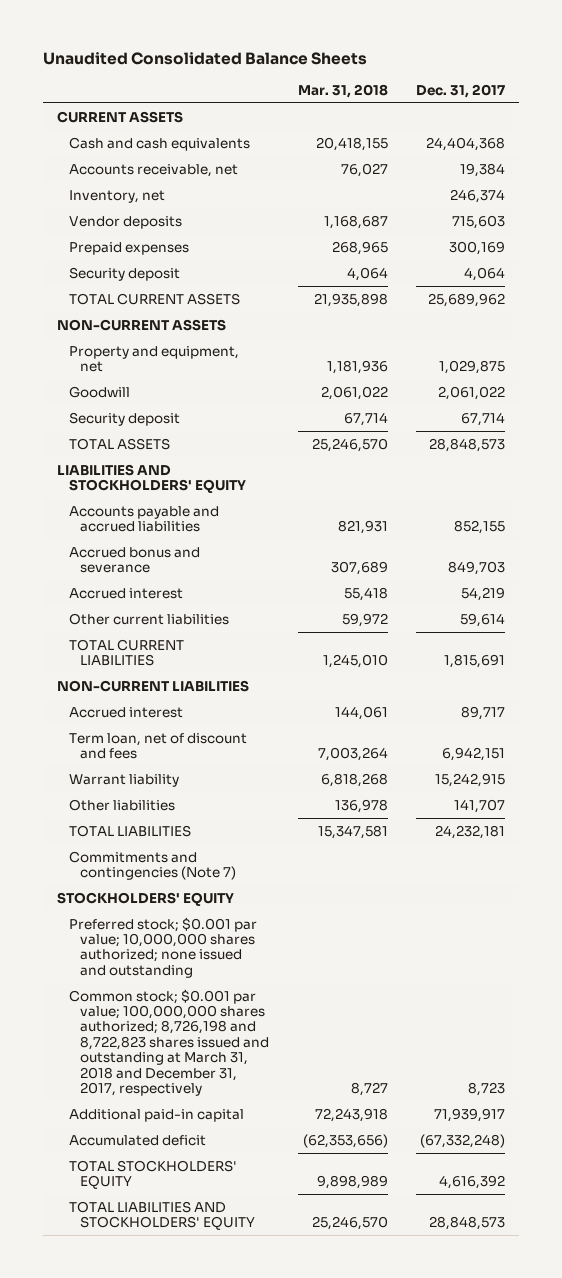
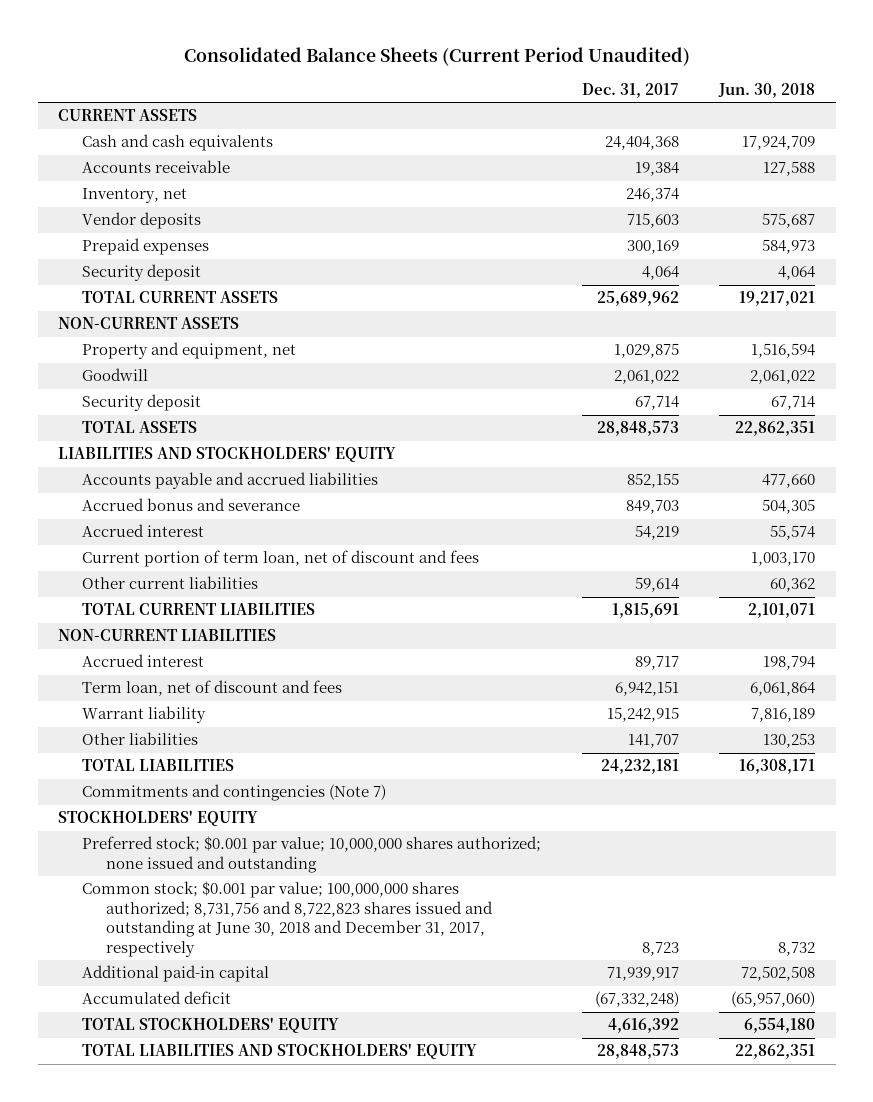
[43,51,368,65] Unaudited Consolidated Balance Sheets -> [183,46,690,66] Consolidated Balance Sheets (Current Period Unaudited)
[297,83,388,98] Mar. 31, 2018 -> none
none -> [718,83,816,99] Jun. 30, 2018
[68,163,238,177] Accounts receivable, net -> [82,160,231,174] Accounts receivable
none -> [82,550,480,568] Current portion of term loan, net of discount and fees
[68,988,270,1096] Common stock; $0.001 par value; 100,000,000 shares authorized; 8,726,198 and 8,722,823 shares issued and outstanding at March 31, 2018 and December 31, 2017, respectively -> [82,881,494,957] Common stock; $0.001 par value; 100,000,000 shares authorized; 8,731,756 and 8,722,823 shares issued and outstanding at June 30, 2018 and December 31, 2017, respectively

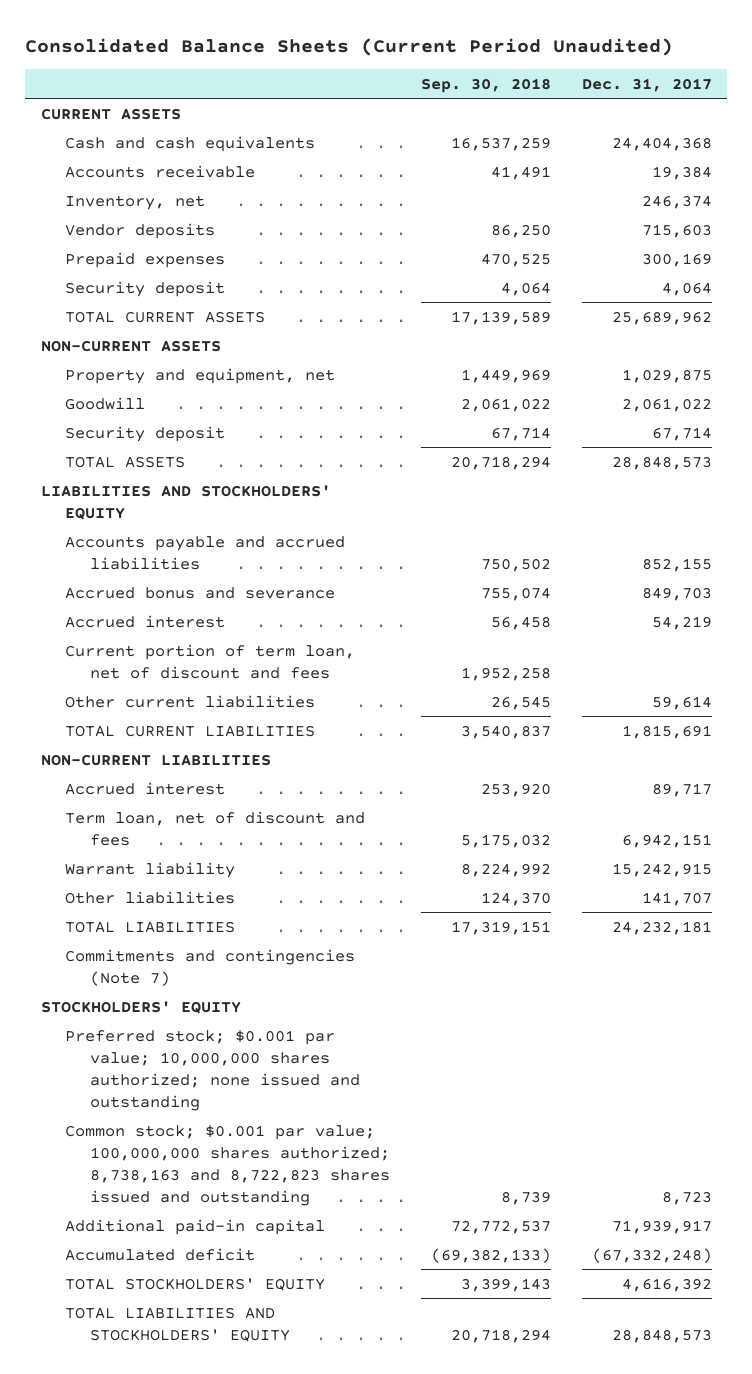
[718,83,816,99] Jun. 30, 2018 -> none
none -> [420,77,551,93] Sep. 30, 2018
[82,881,494,957] Common stock; $0.001 par value; 100,000,000 shares authorized; 8,731,756 and 8,722,823 shares issued and outstanding at June 30, 2018 and December 31, 2017, respectively -> [65,1124,391,1206] Common stock; $0.001 par value; 100,000,000 shares authorized; 8,738,163 and 8,722,823 shares issued and outstanding

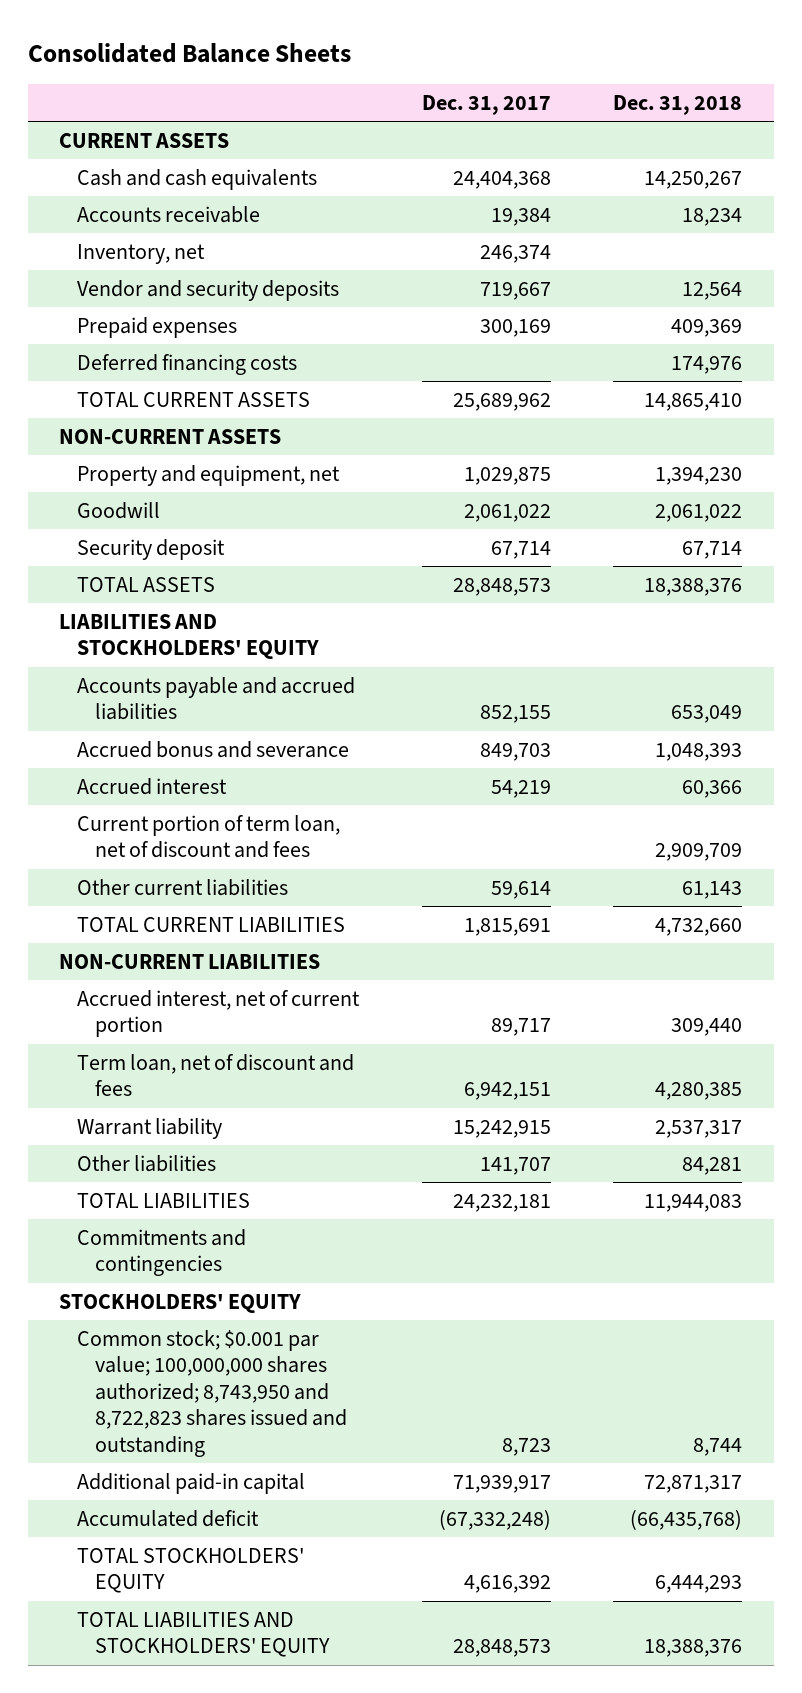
[25,38,674,57] Consolidated Balance Sheets (Current Period Unaudited) -> [27,43,351,64] Consolidated Balance Sheets
[420,77,551,93] Sep. 30, 2018 -> none
none -> [613,94,743,115] Dec. 31, 2018
[65,222,216,239] Vendor deposits -> [76,279,339,301] Vendor and security deposits
[641,223,712,238] 715,603 -> [479,281,551,300] 719,667
[65,280,226,297] Security deposit -> none
none -> [76,353,297,375] Deferred financing costs
[65,781,226,795] Accrued interest -> [76,989,360,1038] Accrued interest, net of current portion
[65,948,356,986] Commitments and contingencies (Note 7) -> [76,1228,246,1277] Commitments and contingencies
[65,1029,361,1111] Preferred stock; $0.001 par value; 10,000,000 shares authorized; none issued and outstanding -> none
[65,1124,391,1206] Common stock; $0.001 par value; 100,000,000 shares authorized; 8,738,163 and 8,722,823 shares issued and outstanding -> [76,1329,347,1457] Common stock; $0.001 par value; 100,000,000 shares authorized; 8,743,950 and 8,722,823 shares issued and outstanding

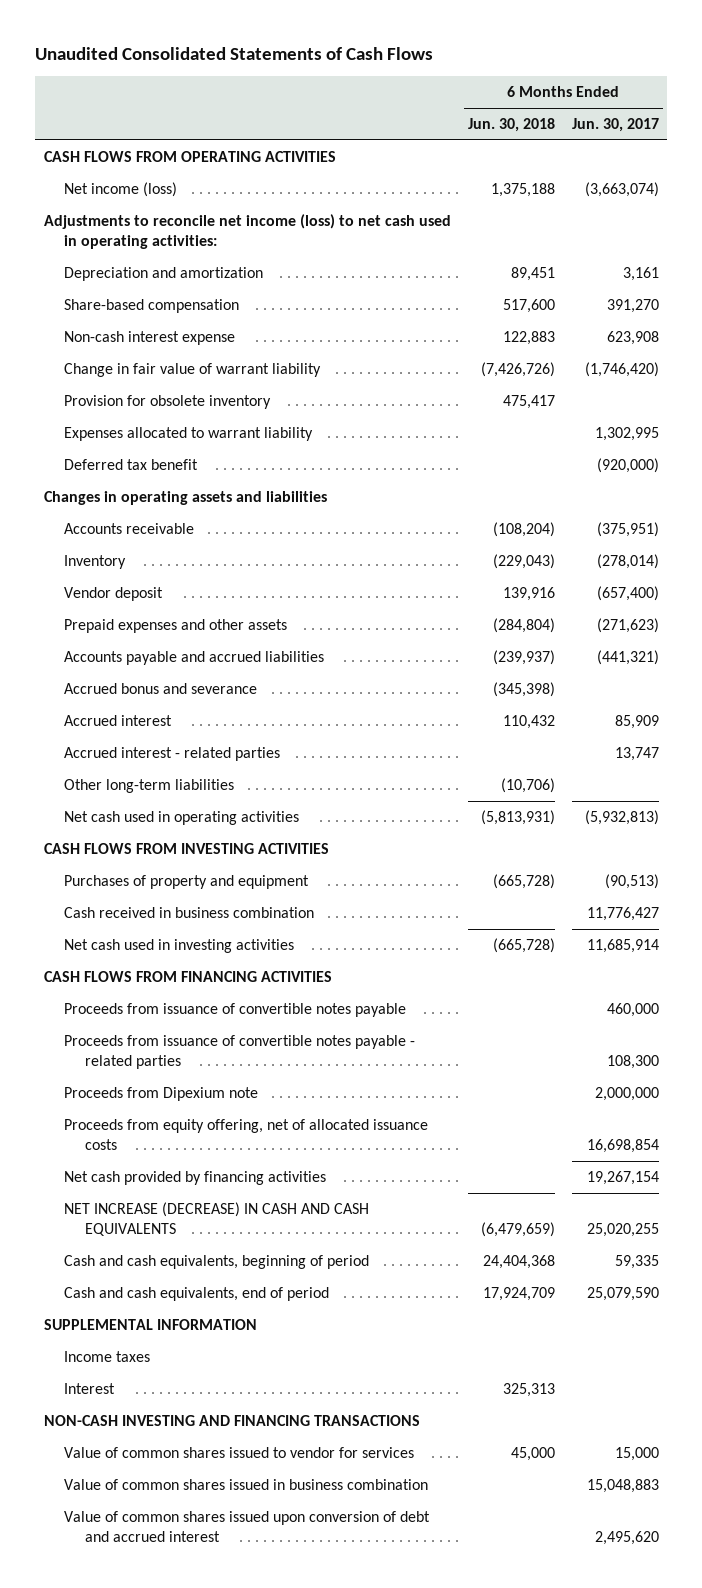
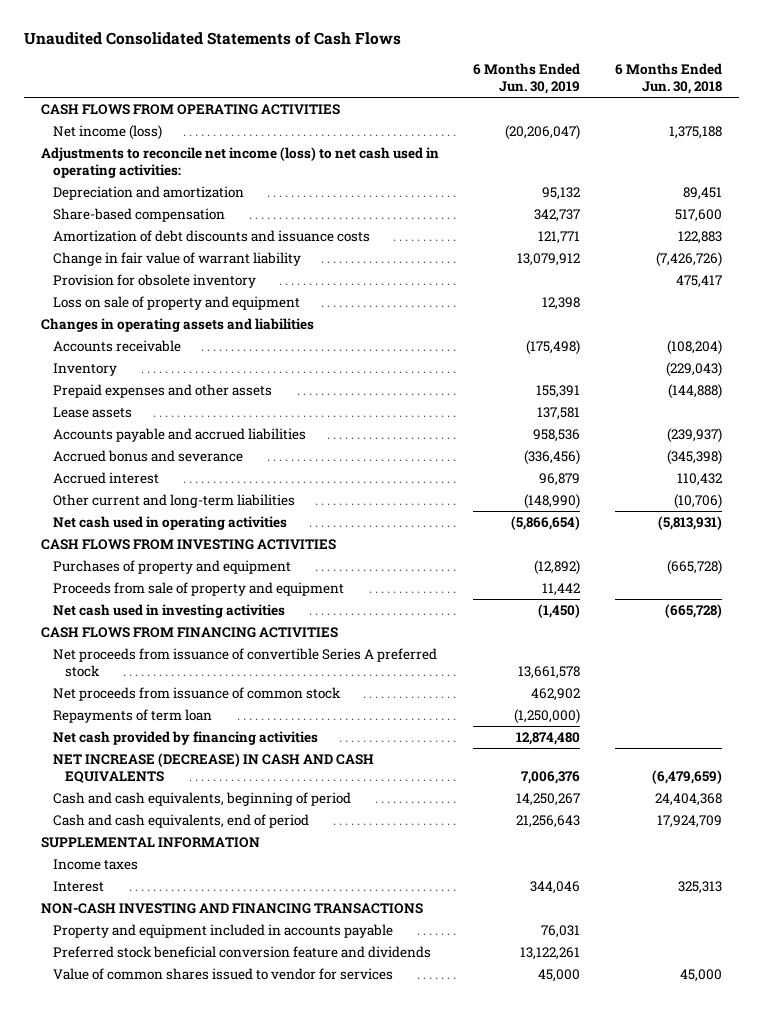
[571,118,659,133] Jun. 30, 2017 -> none
none -> [473,62,581,94] 6 Months Ended Jun. 30, 2019
[64,331,236,346] Non-cash interest expense -> [52,230,370,243] Amortization of debt discounts and issuance costs
[64,427,314,442] Expenses allocated to warrant liability -> none
[64,459,199,471] Deferred tax benefit -> none
none -> [52,296,300,311] Loss on sale of property and equipment
[64,587,164,602] Vendor deposit -> none
[492,618,555,634] (284,804) -> [668,384,723,400] (144,888)
none -> [52,407,132,419] Lease assets
[64,747,281,762] Accrued interest - related parties -> none
[64,779,235,794] Other long-term liabilities -> [52,494,295,509] Other current and long-term liabilities
[64,907,315,919] Cash received in business combination -> none
none -> [52,582,344,597] Proceeds from sale of property and equipment
[64,1003,407,1018] Proceeds from issuance of convertible notes payable -> none
[64,1035,416,1069] Proceeds from issuance of convertible notes payable - related parties -> none
[64,1087,259,1102] Proceeds from Dipexium note -> none
[64,1119,429,1150] Proceeds from equity offering, net of allocated issuance costs -> none
none -> [52,648,437,677] Net proceeds from issuance of convertible Series A preferred stock
none -> [52,687,341,702] Net proceeds from issuance of common stock
none -> [52,709,212,724] Repayments of term loan
none -> [52,924,393,939] Property and equipment included in accounts payable
none -> [52,946,431,959] Preferred stock beneficial conversion feature and dividends
[64,1479,429,1491] Value of common shares issued in business combination -> none
[64,1511,431,1542] Value of common shares issued upon conversion of debt and accrued interest -> none

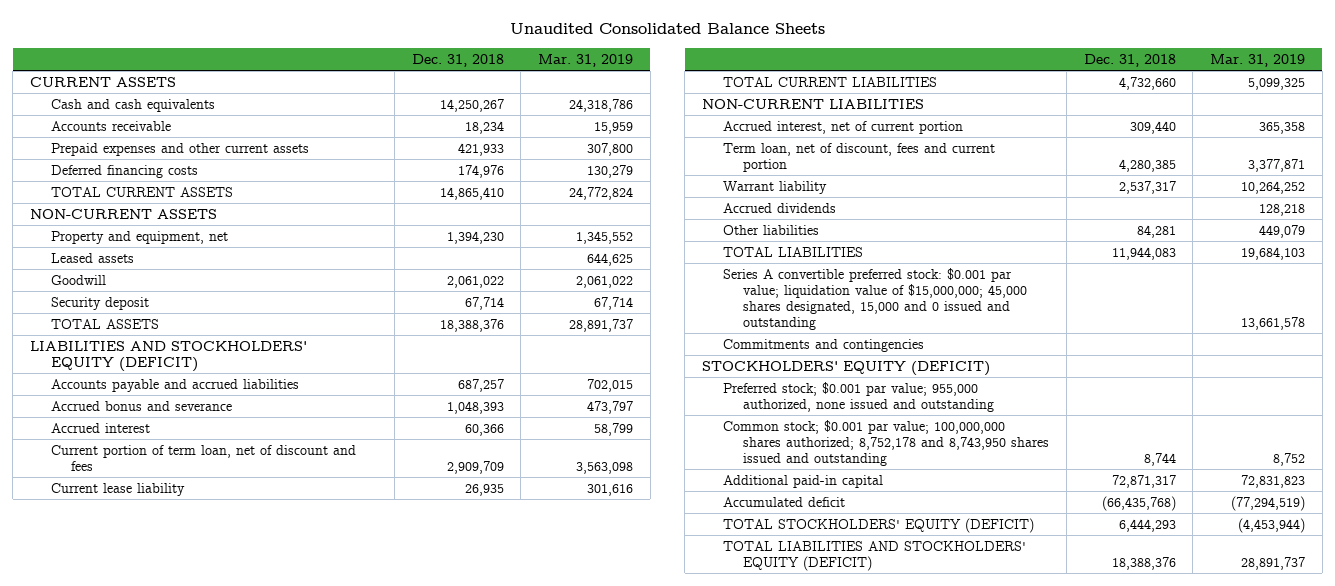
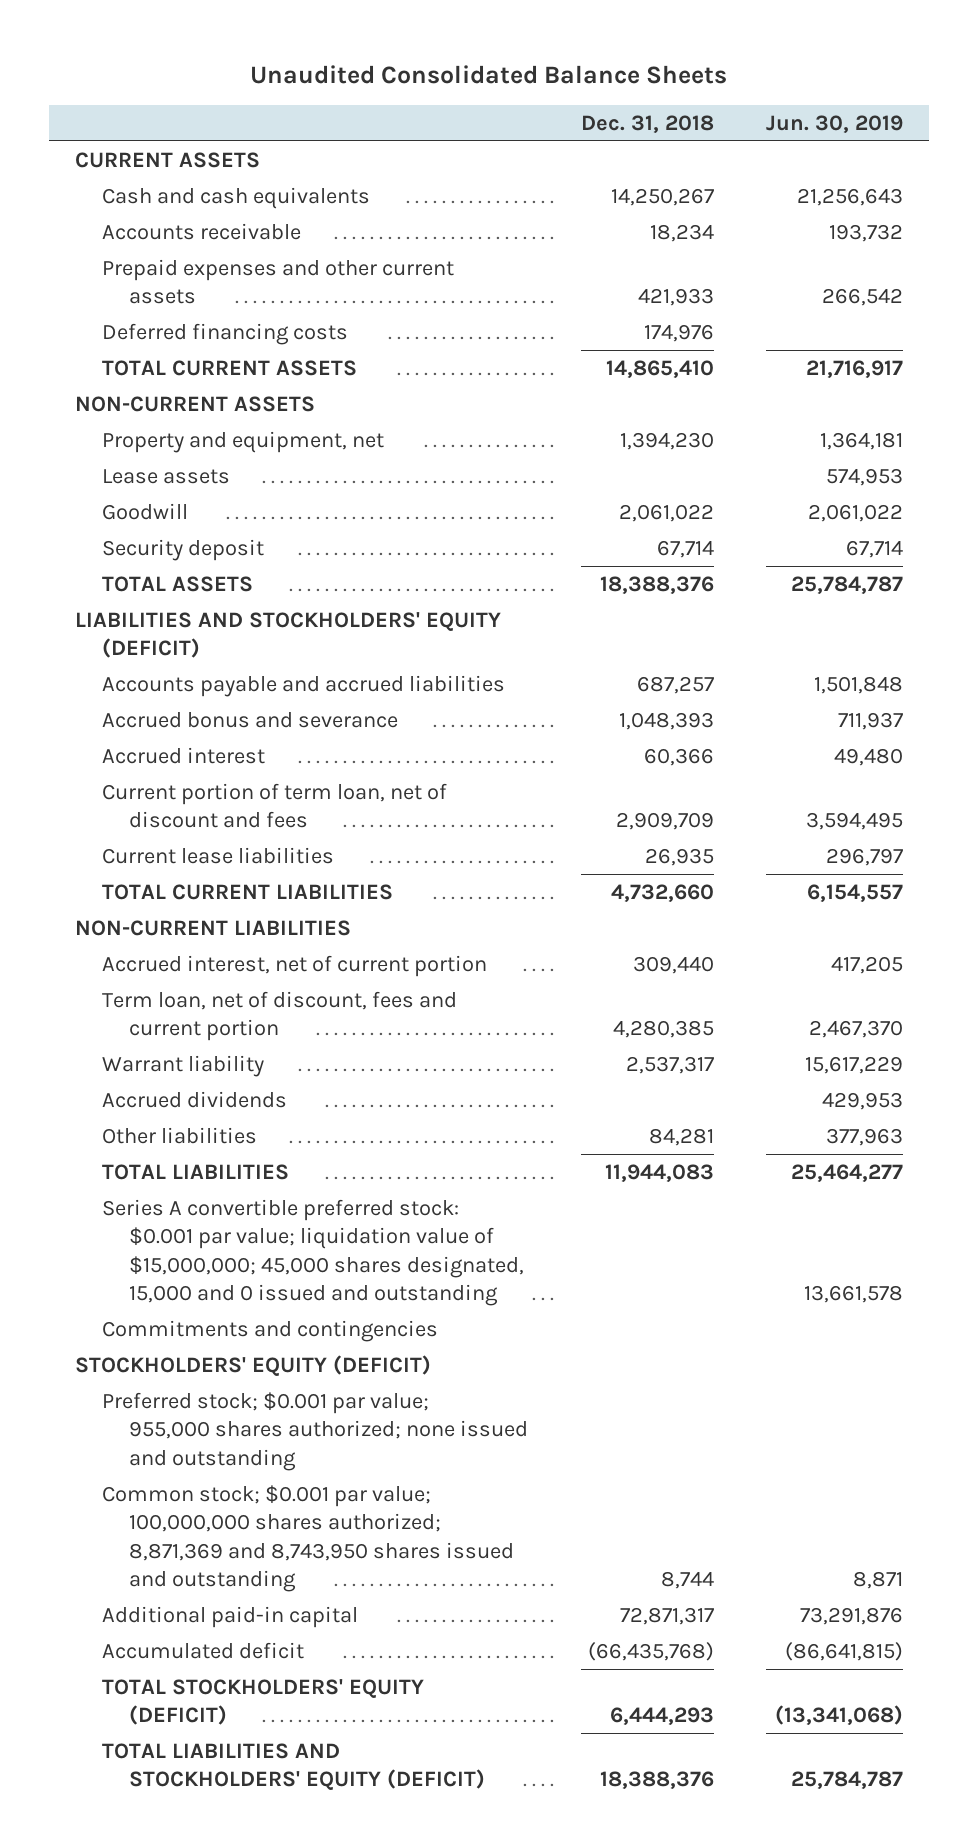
[538,53,634,67] Mar. 31, 2019 -> none
none -> [765,114,903,133] Jun. 30, 2019
[50,252,134,263] Leased assets -> [102,468,231,484] Lease assets
[50,482,185,496] Current lease liability -> [102,846,335,864] Current lease liabilities
[722,381,995,412] Preferred stock; $0.001 par value; 955,000 authorized, none issued and outstanding -> [102,1391,529,1471] Preferred stock; $0.001 par value; 955,000 shares authorized; none issued and outstanding
[722,419,1050,466] Common stock; $0.001 par value; 100,000,000 shares authorized; 8,752,178 and 8,743,950 shares issued and outstanding -> [102,1484,515,1593] Common stock; $0.001 par value; 100,000,000 shares authorized; 8,871,369 and 8,743,950 shares issued and outstanding

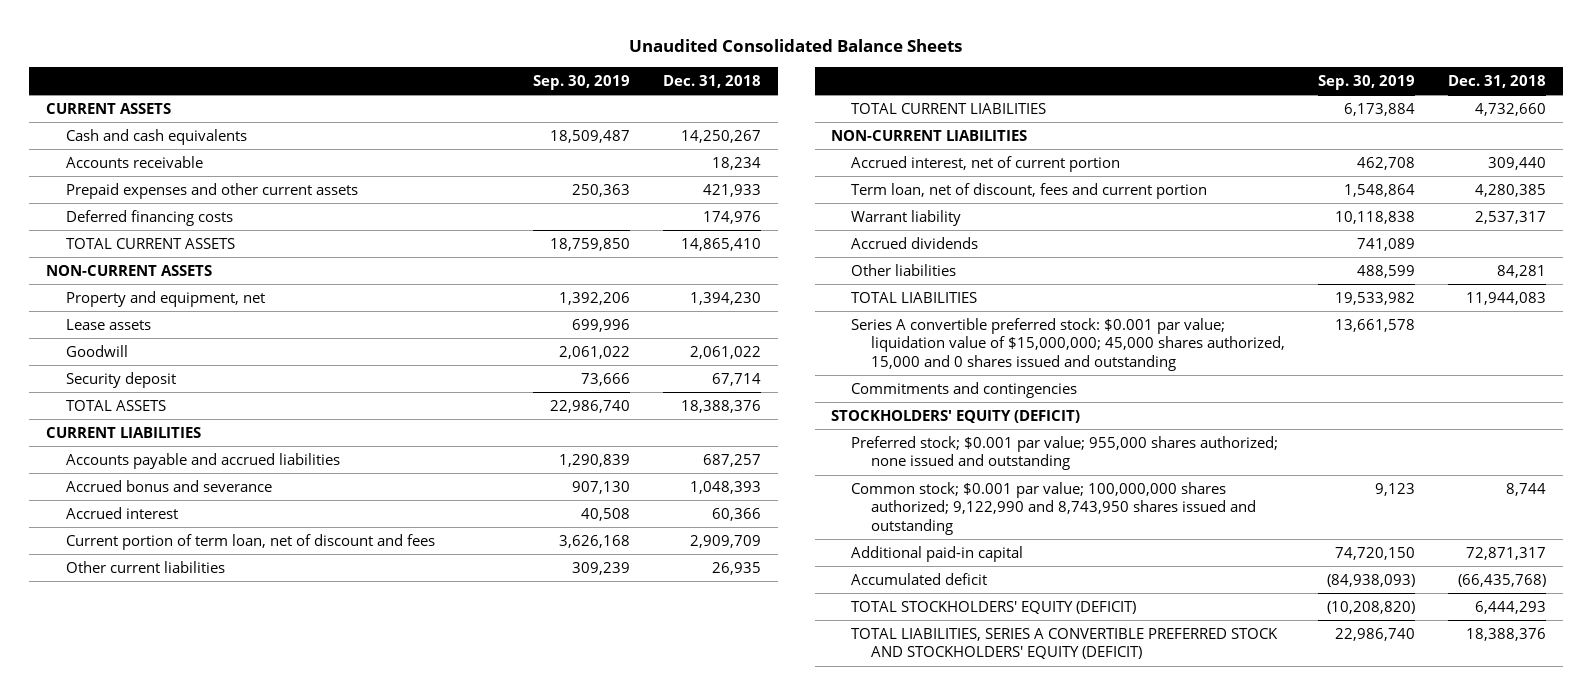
[765,114,903,133] Jun. 30, 2019 -> none
none -> [532,74,630,90] Sep. 30, 2019
[75,611,502,659] LIABILITIES AND STOCKHOLDERS' EQUITY (DEFICIT) -> none
none -> [46,426,202,438] CURRENT LIABILITIES
[102,846,335,864] Current lease liabilities -> [65,560,225,573] Other current liabilities
[102,1198,525,1307] Series A convertible preferred stock: $0.001 par value; liquidation value of $15,000,000; 45,000 shares designated, 15,000 and 0 issued and outstanding -> [851,317,1285,371] Series A convertible preferred stock: $0.001 par value; liquidation value of $15,000,000; 45,000 shares authorized, 15,000 and 0 shares issued and outstanding
[102,1484,515,1593] Common stock; $0.001 par value; 100,000,000 shares authorized; 8,871,369 and 8,743,950 shares issued and outstanding -> [851,481,1256,535] Common stock; $0.001 par value; 100,000,000 shares authorized; 9,122,990 and 8,743,950 shares issued and outstanding
[102,1742,486,1791] TOTAL LIABILITIES AND STOCKHOLDERS' EQUITY (DEFICIT) -> [851,627,1279,660] TOTAL LIABILITIES, SERIES A CONVERTIBLE PREFERRED STOCK AND STOCKHOLDERS' EQUITY (DEFICIT)

